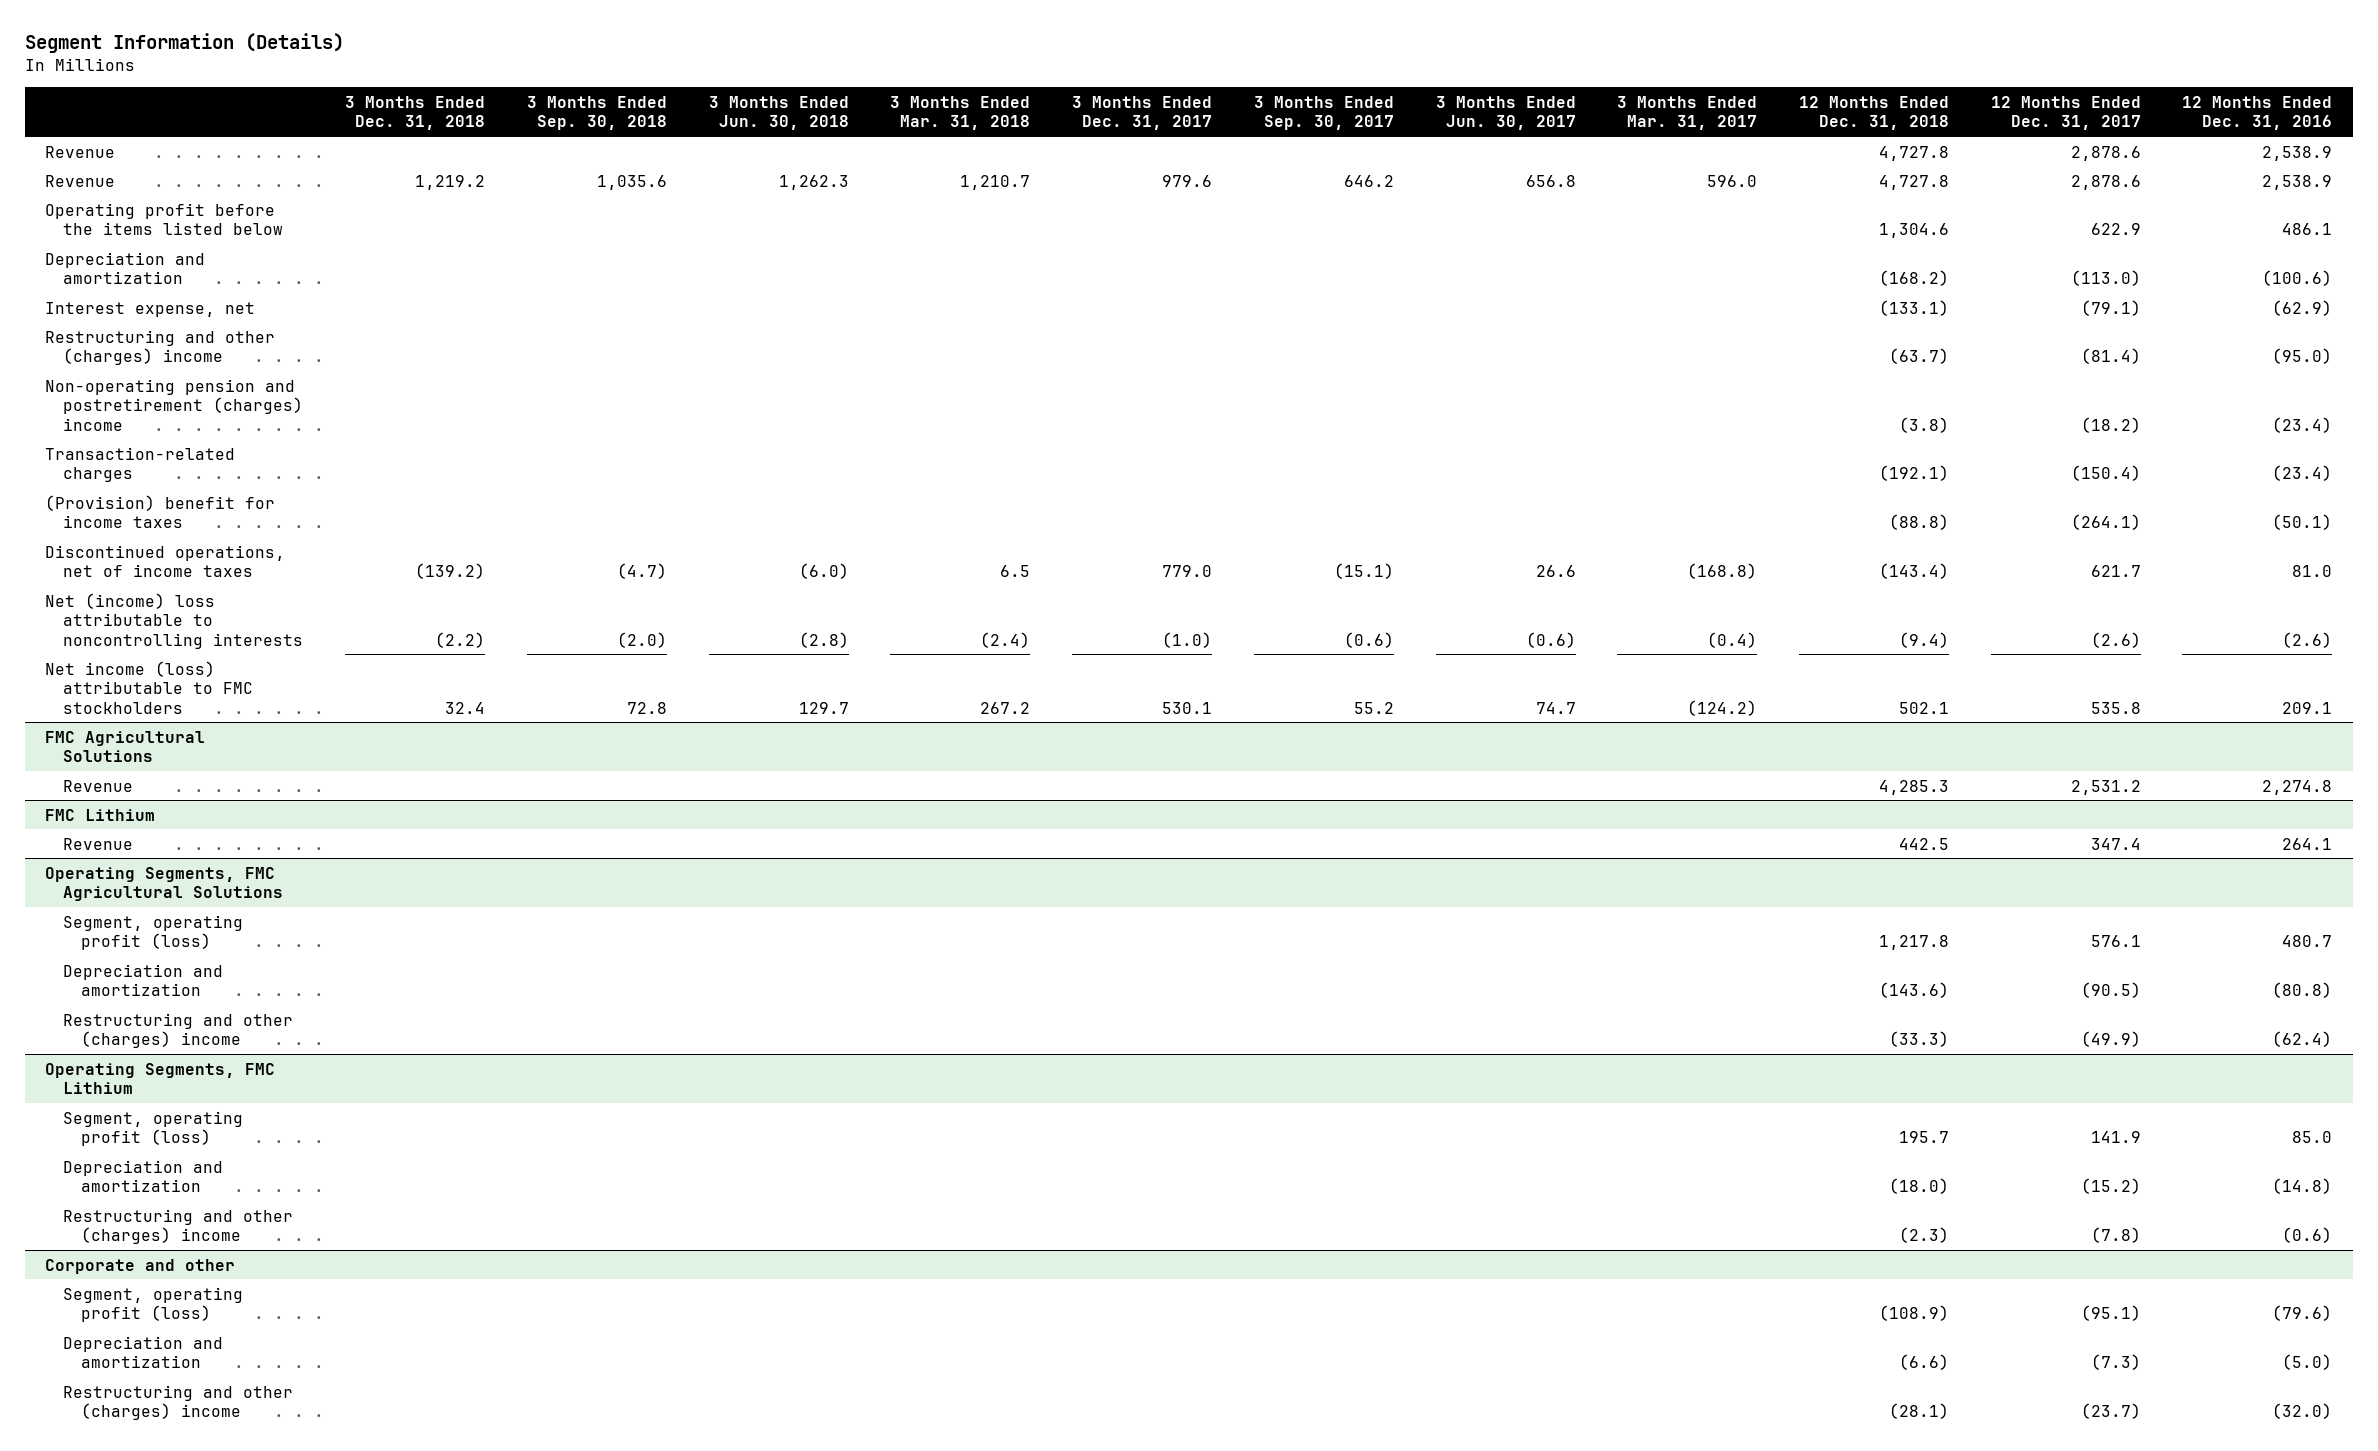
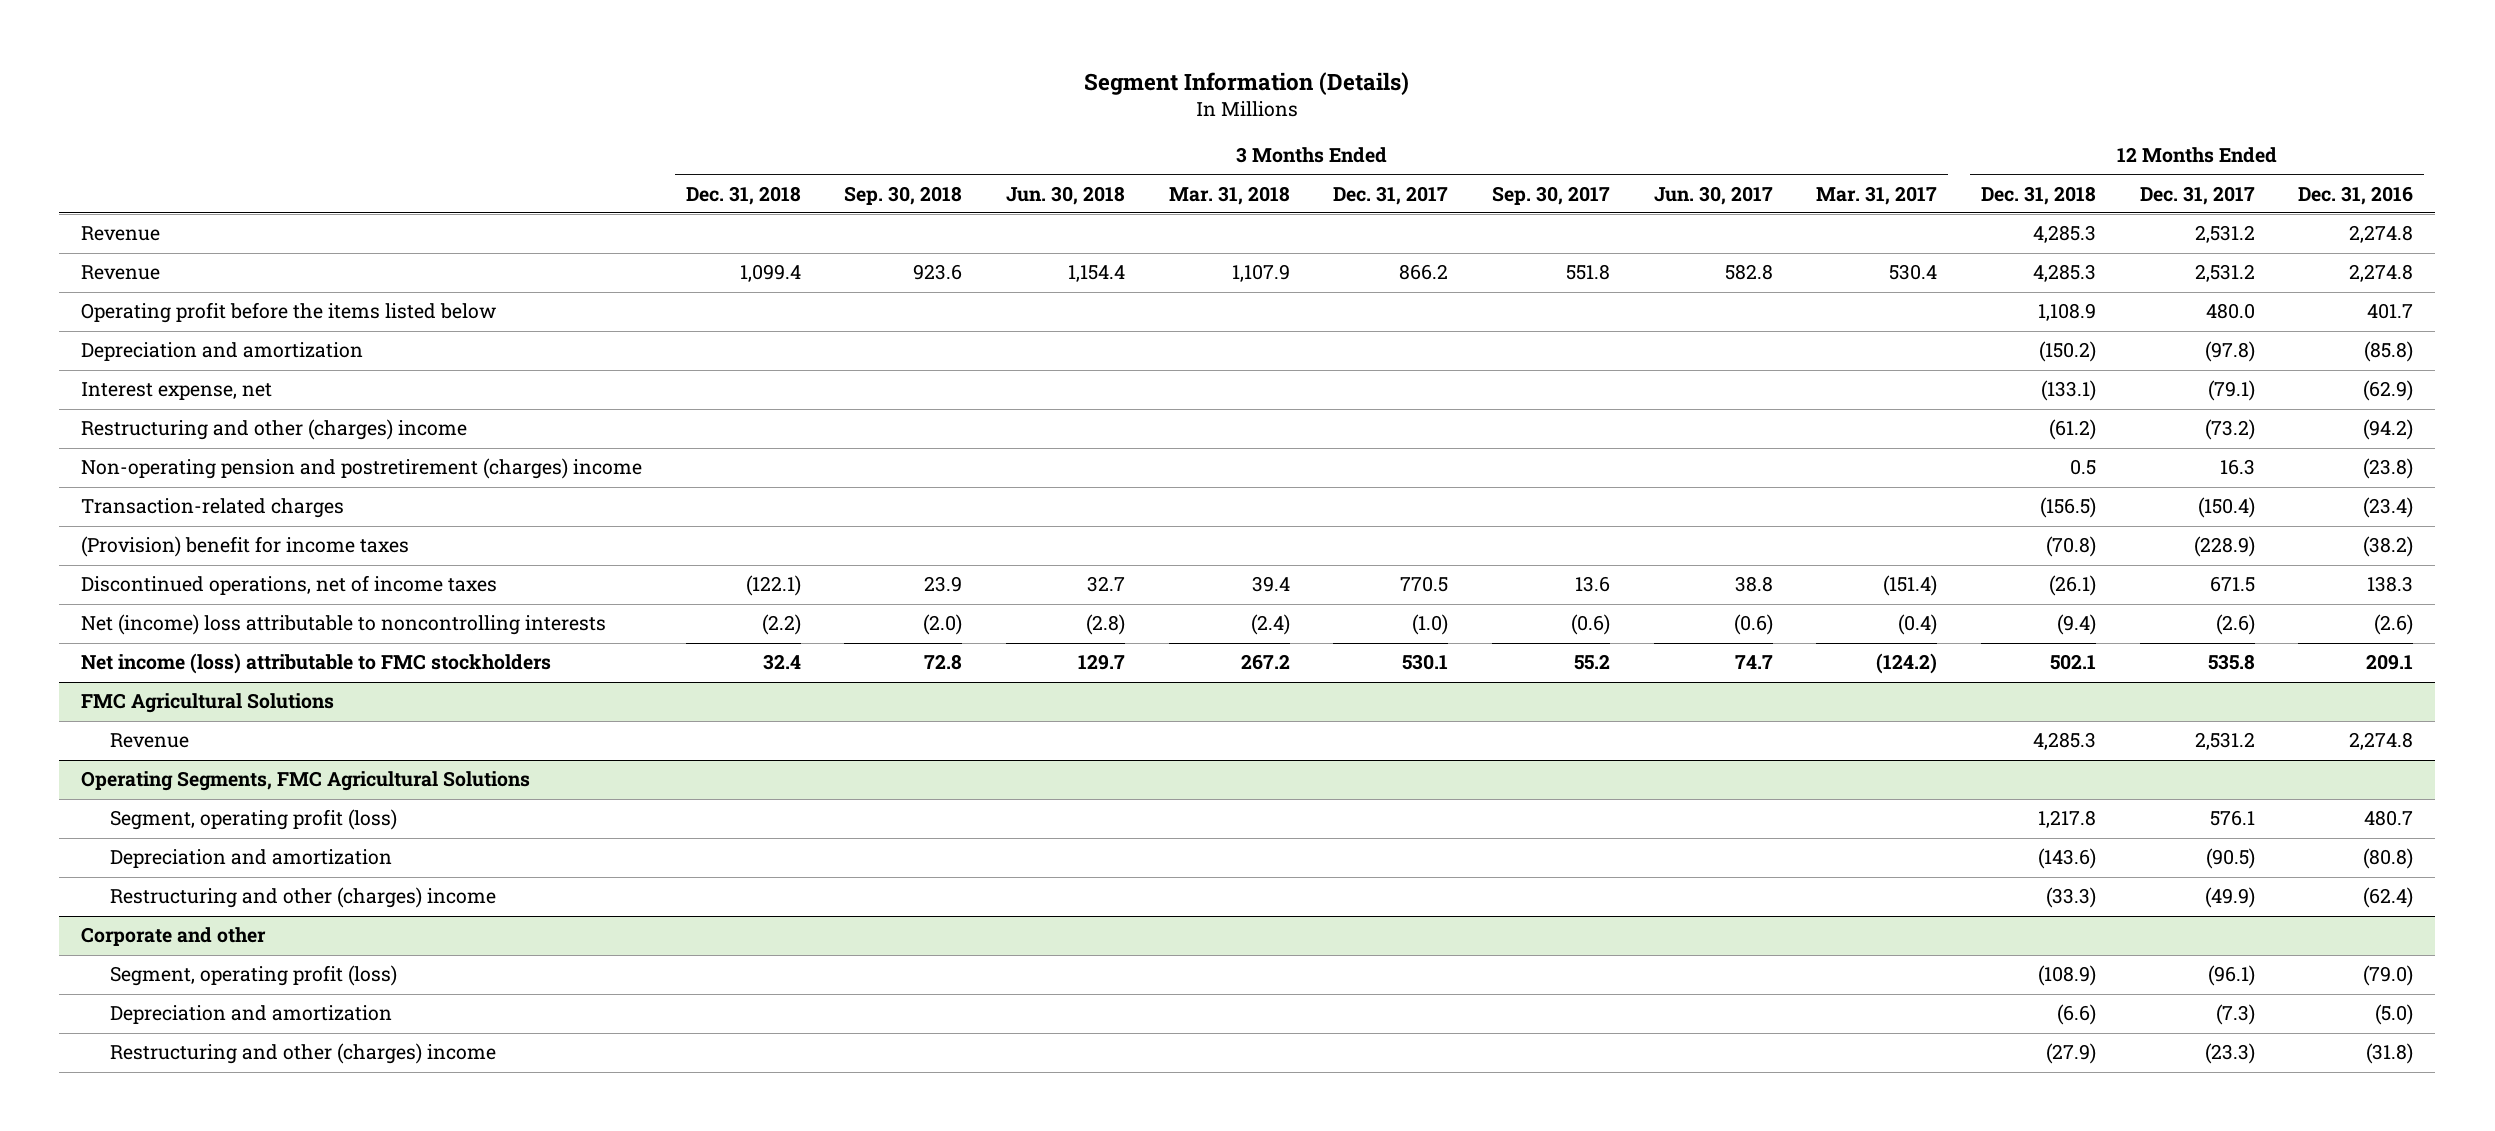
[1879,145,1950,161] 4,727.8 -> [2033,225,2097,244] 4,285.3
[2070,145,2141,161] 2,878.6 -> [2194,225,2255,244] 2,531.2
[2262,145,2333,161] 2,538.9 -> [2349,225,2414,244] 2,274.8
[415,174,486,190] 1,219.2 -> [739,264,801,283] 1,099.4
[596,174,667,190] 1,035.6 -> [913,264,963,281] 923.6
[778,174,849,190] 1,262.3 -> [1068,265,1126,283] 1,154.4
[960,174,1031,190] 1,210.7 -> [1231,264,1290,283] 1,107.9
[1162,174,1213,187] 979.6 -> [1399,264,1449,281] 866.2
[1343,174,1394,187] 646.2 -> [1566,264,1611,281] 551.8
[1525,174,1576,187] 656.8 -> [1724,264,1773,281] 582.8
[1707,174,1758,187] 596.0 -> [1889,264,1938,281] 530.4
[1879,174,1950,190] 4,727.8 -> [2033,264,2097,283] 4,285.3
[2070,174,2141,190] 2,878.6 -> [2194,264,2255,283] 2,531.2
[2262,174,2333,190] 2,538.9 -> [2349,264,2414,283] 2,274.8
[1879,223,1950,239] 1,304.6 -> [2038,303,2097,322] 1,108.9
[2090,223,2141,236] 622.9 -> [2205,303,2255,320] 480.0
[2282,223,2333,236] 486.1 -> [2367,303,2414,320] 401.7
[1879,270,1950,287] (168.2) -> [2039,341,2097,363] (150.2)
[2070,270,2141,287] (113.0) -> [2204,341,2255,363] (97.8)
[2262,270,2333,287] (100.6) -> [2364,341,2414,363] (85.8)
[1889,348,1950,365] (63.7) -> [2049,419,2097,441] (61.2)
[2080,348,2141,365] (81.4) -> [2204,419,2255,441] (73.2)
[2272,348,2333,365] (95.0) -> [2363,419,2414,441] (94.2)
[1899,416,1950,433] (3.8) -> [2070,459,2097,476] 0.5
[2080,416,2141,433] (18.2) -> [2219,459,2255,476] 16.3
[2272,416,2333,433] (23.4) -> [2363,458,2414,480] (23.8)
[1879,465,1950,482] (192.1) -> [2040,497,2097,519] (156.5)
[1889,514,1950,531] (88.8) -> [2046,536,2097,558] (70.8)
[2070,514,2141,531] (264.1) -> [2193,536,2255,558] (228.9)
[2272,514,2333,531] (50.1) -> [2363,536,2414,558] (38.2)
[415,563,486,580] (139.2) -> [745,575,801,597] (122.1)
[616,563,667,580] (4.7) -> [924,576,963,593] 23.9
[798,563,849,580] (6.0) -> [1087,576,1126,593] 32.7
[1000,565,1031,578] 6.5 -> [1251,576,1290,593] 39.4
[1162,565,1213,578] 779.0 -> [1400,576,1449,593] 770.5
[1333,563,1394,580] (15.1) -> [1575,576,1611,593] 13.6
[1535,565,1576,578] 26.6 -> [1734,576,1773,593] 38.8
[1687,563,1758,580] (168.8) -> [1883,575,1938,597] (151.4)
[1879,563,1950,580] (143.4) -> [2049,575,2097,597] (26.1)
[2090,565,2141,578] 621.7 -> [2209,576,2255,593] 671.5
[2292,565,2333,578] 81.0 -> [2367,576,2414,593] 138.3
[45,808,156,821] FMC Lithium -> none
[63,837,134,850] Revenue -> none
[45,1062,276,1095] Operating Segments, FMC Lithium -> none
[63,1110,244,1147] Segment, operating profit (loss) -> none
[63,1159,224,1193] Depreciation and amortization -> none
[63,1208,294,1245] Restructuring and other (charges) income -> none
[2080,1305,2141,1322] (95.1) -> [2207,965,2255,987] (96.1)
[2272,1305,2333,1322] (79.6) -> [2363,965,2414,987] (79.0)
[1889,1403,1950,1420] (28.1) -> [2046,1043,2097,1065] (27.9)
[2080,1403,2141,1420] (23.7) -> [2204,1043,2255,1065] (23.3)
[2272,1403,2333,1420] (32.0) -> [2366,1043,2414,1065] (31.8)

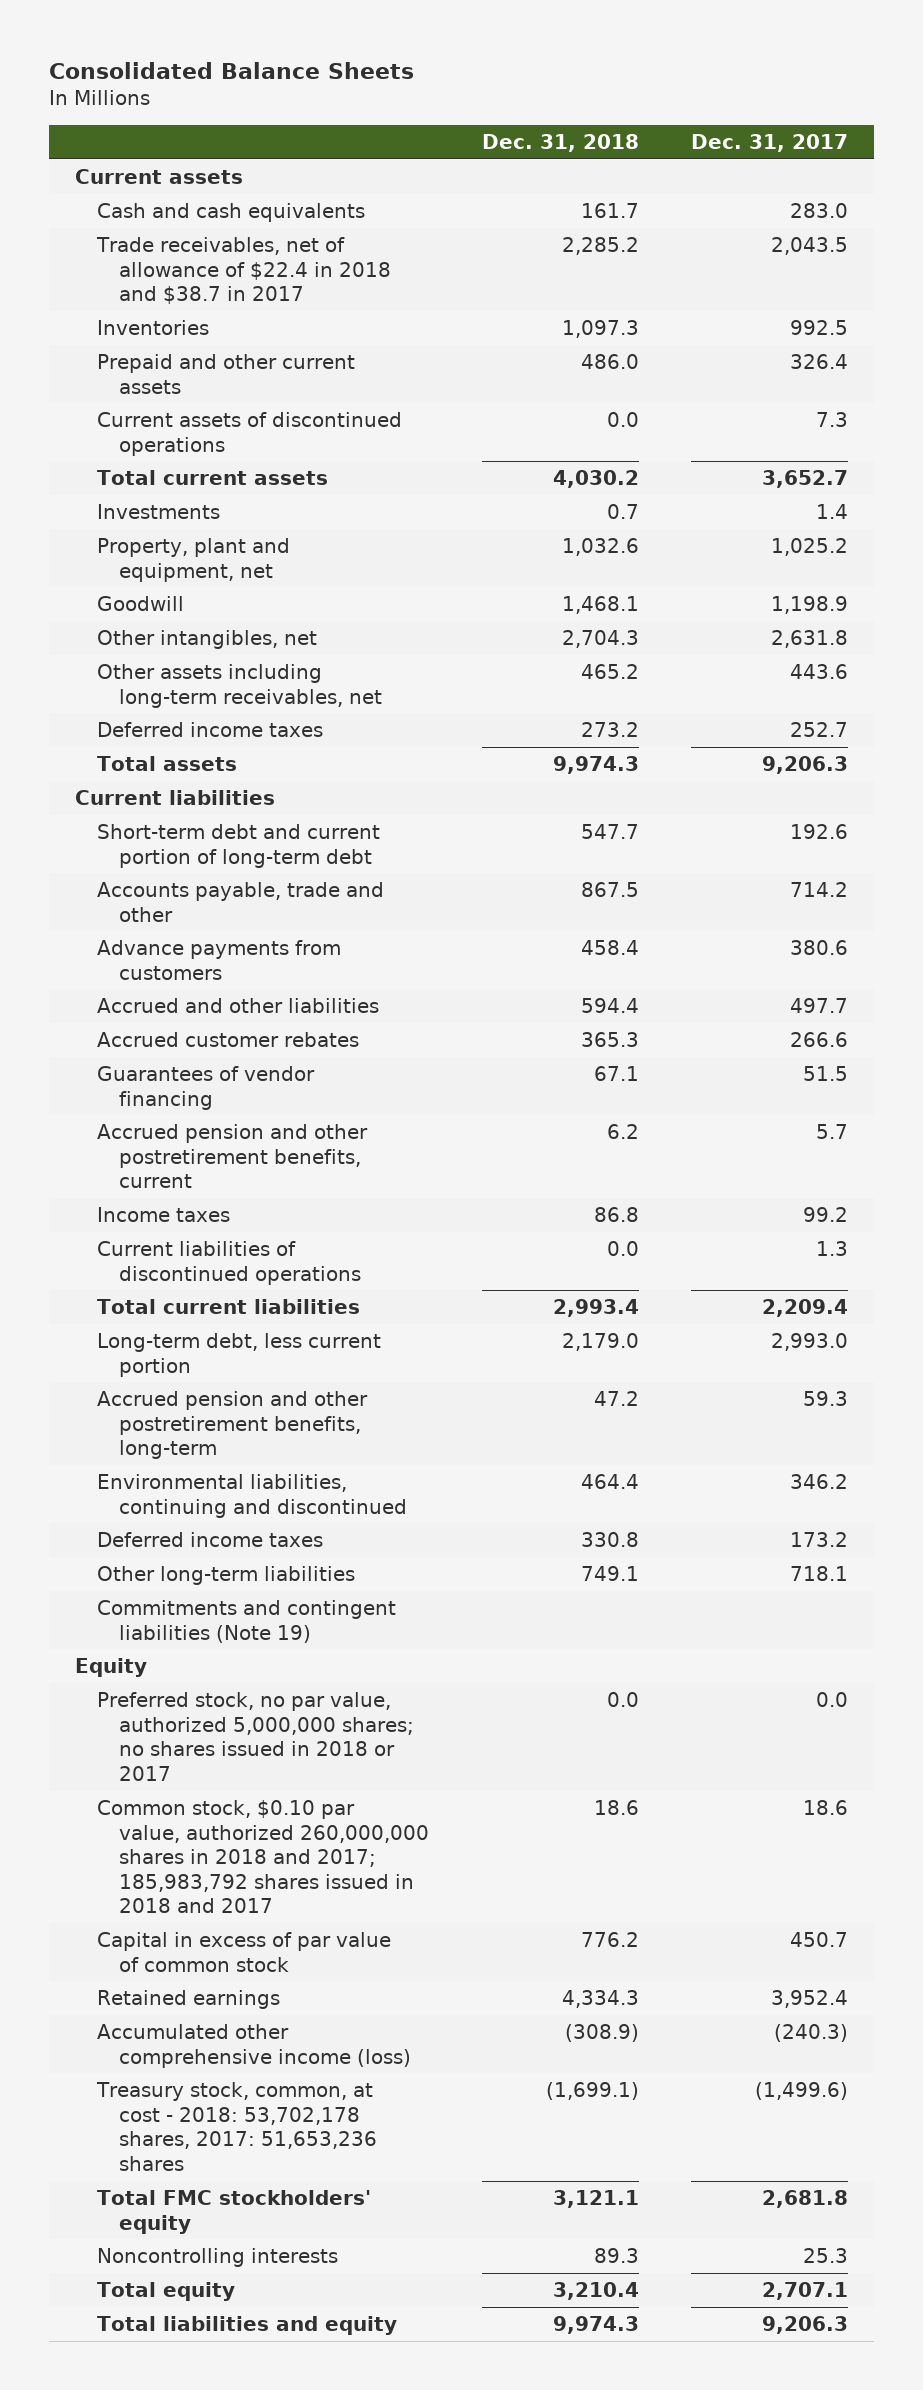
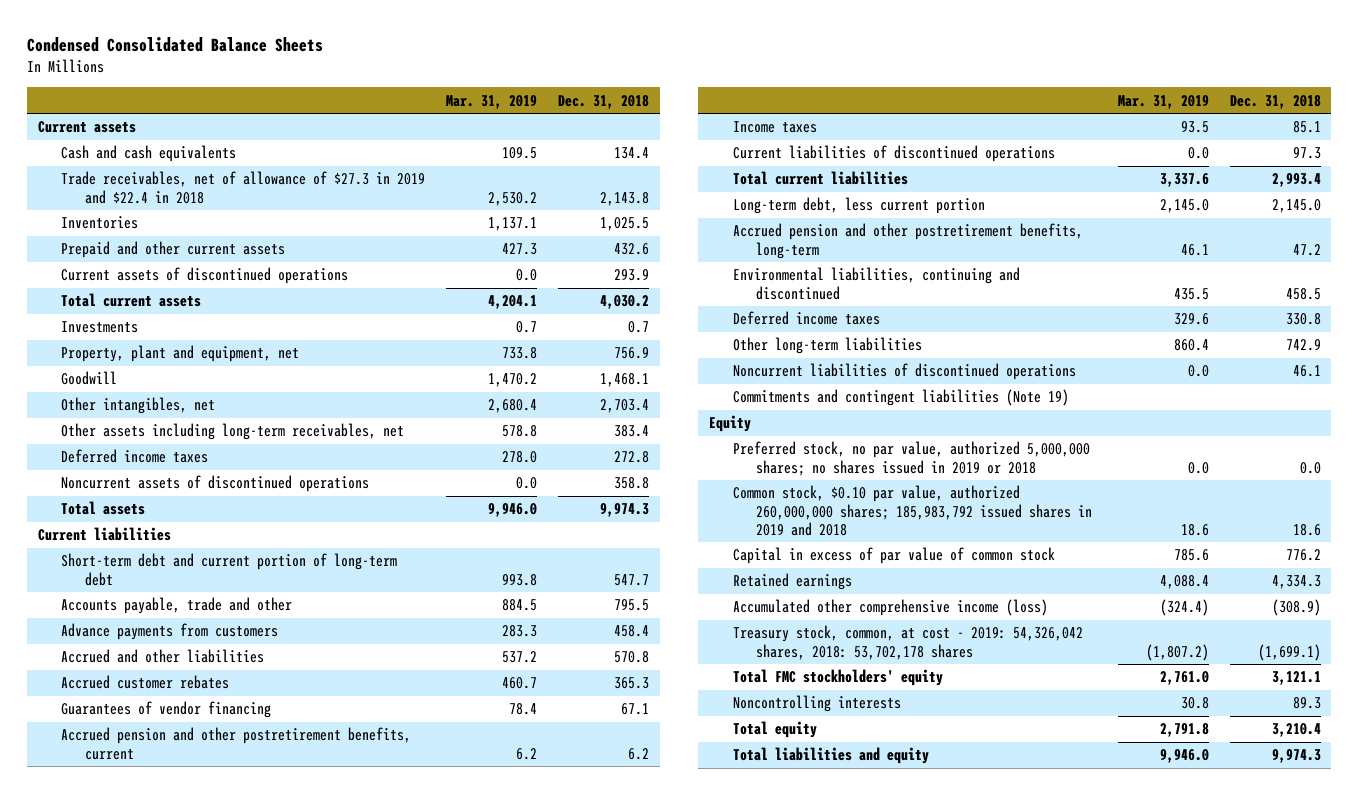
[49,62,415,80] Consolidated Balance Sheets -> [27,37,324,53] Condensed Consolidated Balance Sheets
[691,133,849,152] Dec. 31, 2017 -> none
none -> [446,94,538,109] Mar. 31, 2019
[580,203,639,219] 161.7 -> [614,147,650,160] 134.4
[96,237,392,305] Trade receivables, net of allowance of $22.4 in 2018 and $38.7 in 2017 -> [61,171,426,204] Trade receivables, net of allowance of $27.3 in 2019 and $22.4 in 2018
[561,237,639,256] 2,285.2 -> [600,191,650,206] 2,143.8
[561,320,639,339] 1,097.3 -> [600,217,650,232] 1,025.5
[580,354,639,370] 486.0 -> [614,243,650,256] 432.6
[606,412,639,428] 0.0 -> [614,269,650,282] 293.9
[561,538,639,557] 1,032.6 -> [614,347,650,360] 756.9
[561,630,639,649] 2,704.3 -> [600,399,650,414] 2,703.4
[580,664,639,680] 465.2 -> [614,425,650,438] 383.4
[580,722,639,738] 273.2 -> [614,451,650,464] 272.8
none -> [61,475,370,493] Noncurrent assets of discontinued operations
[580,882,639,898] 867.5 -> [614,599,650,612] 795.5
[580,998,639,1014] 594.4 -> [614,651,650,664] 570.8
[593,1207,639,1223] 86.8 -> [1292,121,1321,134] 85.1
[606,1241,639,1257] 0.0 -> [1292,147,1321,160] 97.3
[561,1333,639,1352] 2,179.0 -> [1271,199,1321,214] 2,145.0
[580,1474,639,1490] 464.4 -> [1285,287,1321,300] 458.5
[580,1566,639,1582] 749.1 -> [1285,339,1321,352] 742.9
none -> [732,363,1076,381] Noncurrent liabilities of discontinued operations
[97,1692,415,1781] Preferred stock, no par value, authorized 5,000,000 shares; no shares issued in 2018 or 2017 -> [732,441,1090,476] Preferred stock, no par value, authorized 5,000,000 shares; no shares issued in 2019 or 2018
[97,1800,430,1914] Common stock, $0.10 par value, authorized 260,000,000 shares in 2018 and 2017; 185,983,792 shares issued in 2018 and 2017 -> [732,485,1093,536] Common stock, $0.10 par value, authorized 260,000,000 shares; 185,983,792 issued shares in 2019 and 2018
[96,2082,378,2171] Treasury stock, common, at cost - 2018: 53,702,178 shares, 2017: 51,653,236 shares -> [732,625,1083,660] Treasury stock, common, at cost - 2019: 54,326,042 shares, 2018: 53,702,178 shares

